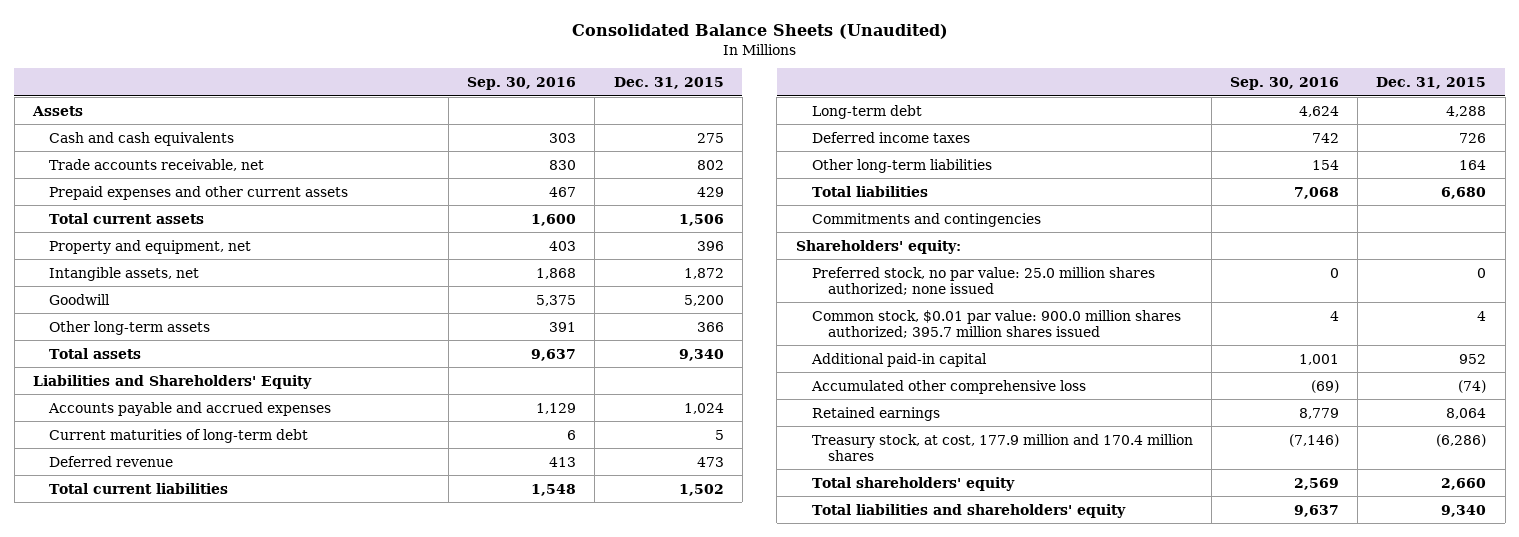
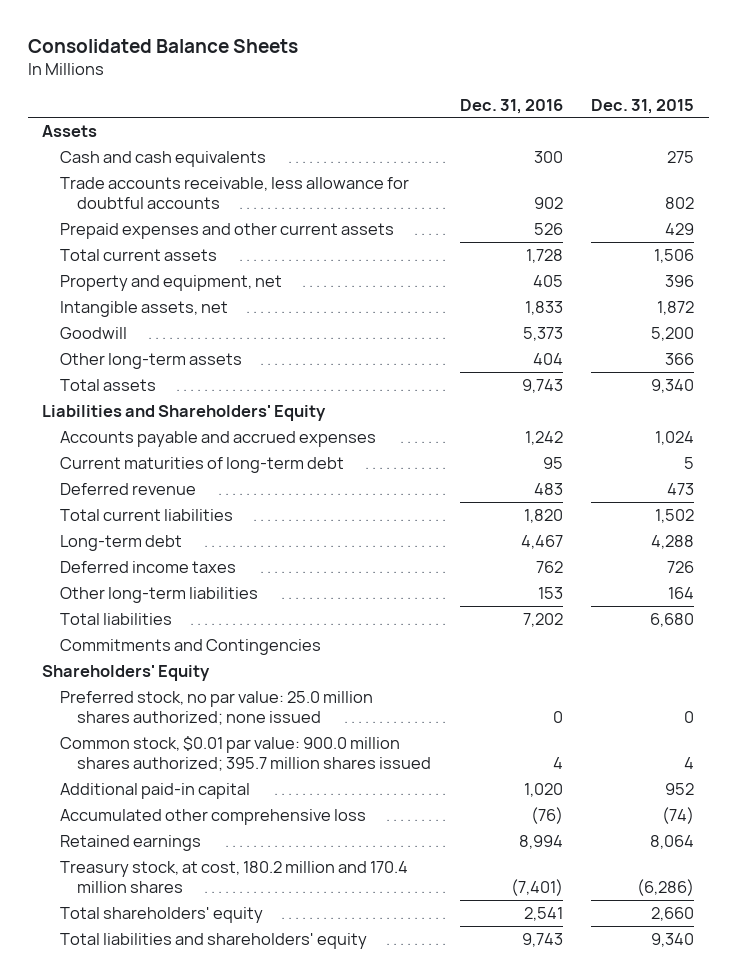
[571,23,948,39] Consolidated Balance Sheets (Unaudited) -> [28,39,299,54] Consolidated Balance Sheets
[467,77,577,91] Sep. 30, 2016 -> none
none -> [459,98,563,114] Dec. 31, 2016
[49,158,265,171] Trade accounts receivable, net -> [59,176,409,210] Trade accounts receivable, less allowance for doubtful accounts
[811,212,1041,227] Commitments and contingencies -> [59,638,321,655] Commitments and Contingencies
[795,239,961,254] Shareholders' equity: -> [42,664,211,681] Shareholders' Equity
[811,433,1193,461] Treasury stock, at cost, 177.9 million and 170.4 million shares -> [59,860,408,894] Treasury stock, at cost, 180.2 million and 170.4 million shares

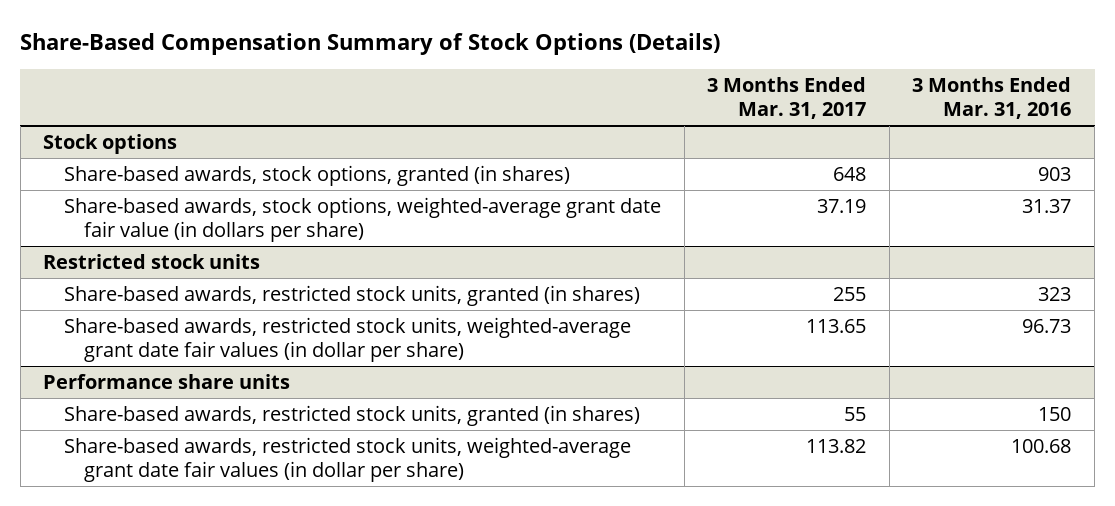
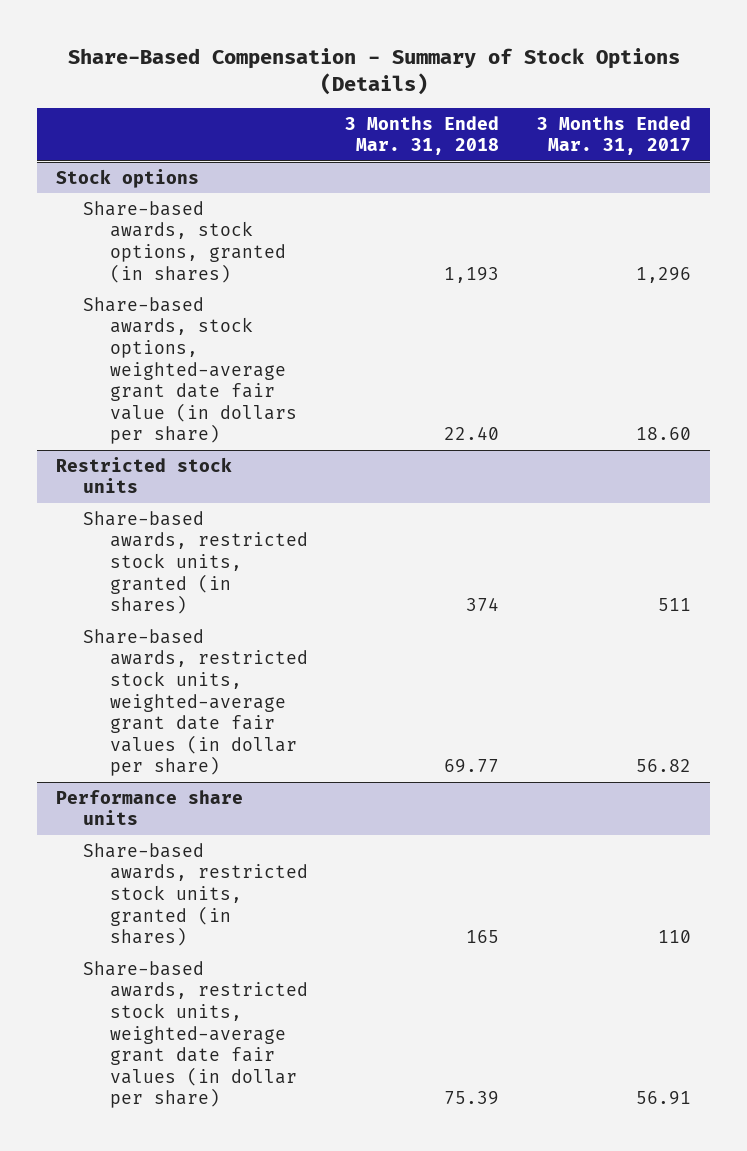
[20,33,721,56] Share-Based Compensation Summary of Stock Options (Details) -> [67,48,680,96] Share-Based Compensation - Summary of Stock Options (Details)
[912,77,1072,120] 3 Months Ended Mar. 31, 2016 -> none
none -> [345,115,500,156] 3 Months Ended Mar. 31, 2018
[833,167,867,182] 648 -> [636,266,692,283] 1,296
[817,199,867,214] 37.19 -> [636,427,692,441] 18.60
[833,287,867,302] 255 -> [658,598,692,612] 511
[806,319,867,334] 113.65 -> [636,759,692,773] 56.82
[844,407,867,422] 55 -> [658,930,692,944] 110
[806,439,867,454] 113.82 -> [636,1091,692,1106] 56.91

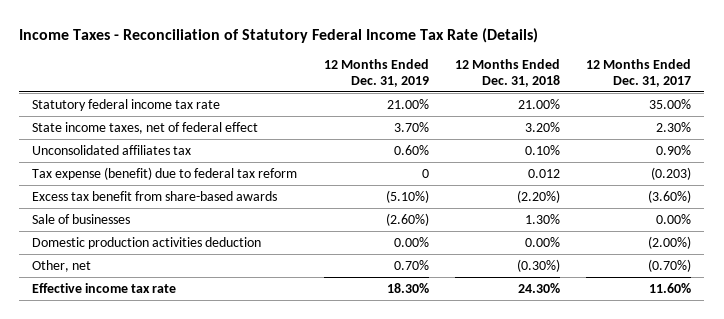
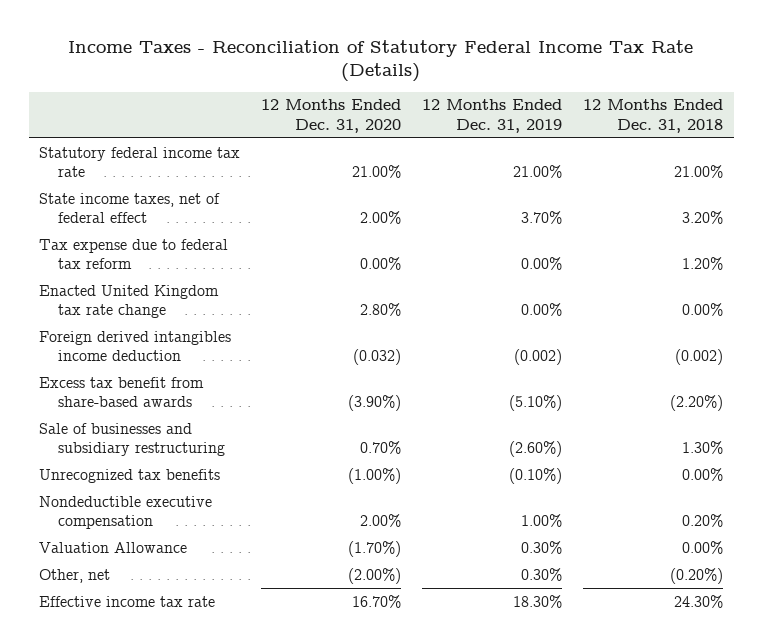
[586,59,692,87] 12 Months Ended Dec. 31, 2017 -> none
none -> [261,99,402,133] 12 Months Ended Dec. 31, 2020
[32,144,192,155] Unconsolidated affiliates tax -> none
[32,166,298,180] Tax expense (benefit) due to federal tax reform -> [39,238,229,269] Tax expense due to federal tax reform
[421,168,429,178] 0 -> [521,256,563,270] 0.00%
[528,168,561,178] 0.012 -> [682,256,724,270] 1.20%
none -> [39,284,220,318] Enacted United Kingdom tax rate change
none -> [39,330,232,361] Foreign derived intangibles income deduction
[32,236,262,249] Domestic production activities deduction -> none
[32,213,131,224] Sale of businesses -> [39,422,225,456] Sale of businesses and subsidiary restructuring
none -> [39,468,221,483] Unrecognized tax benefits
none -> [39,495,213,529] Nondeductible executive compensation
none -> [39,541,188,553] Valuation Allowance
[393,259,429,270] 0.70% -> [521,567,563,581] 0.30%
[517,258,561,272] (0.30%) -> [670,567,724,584] (0.20%)

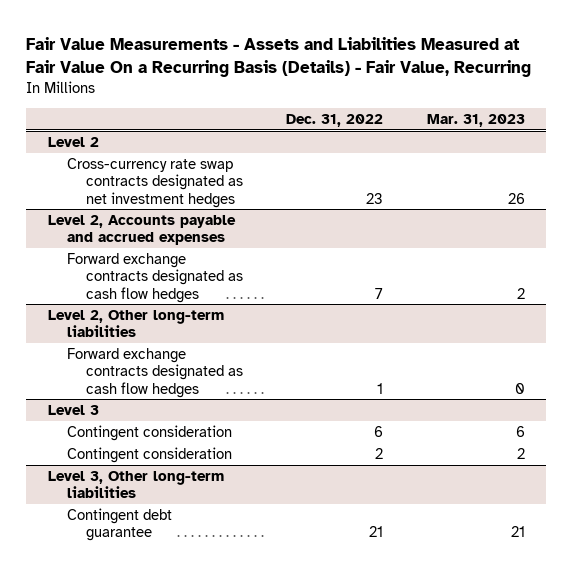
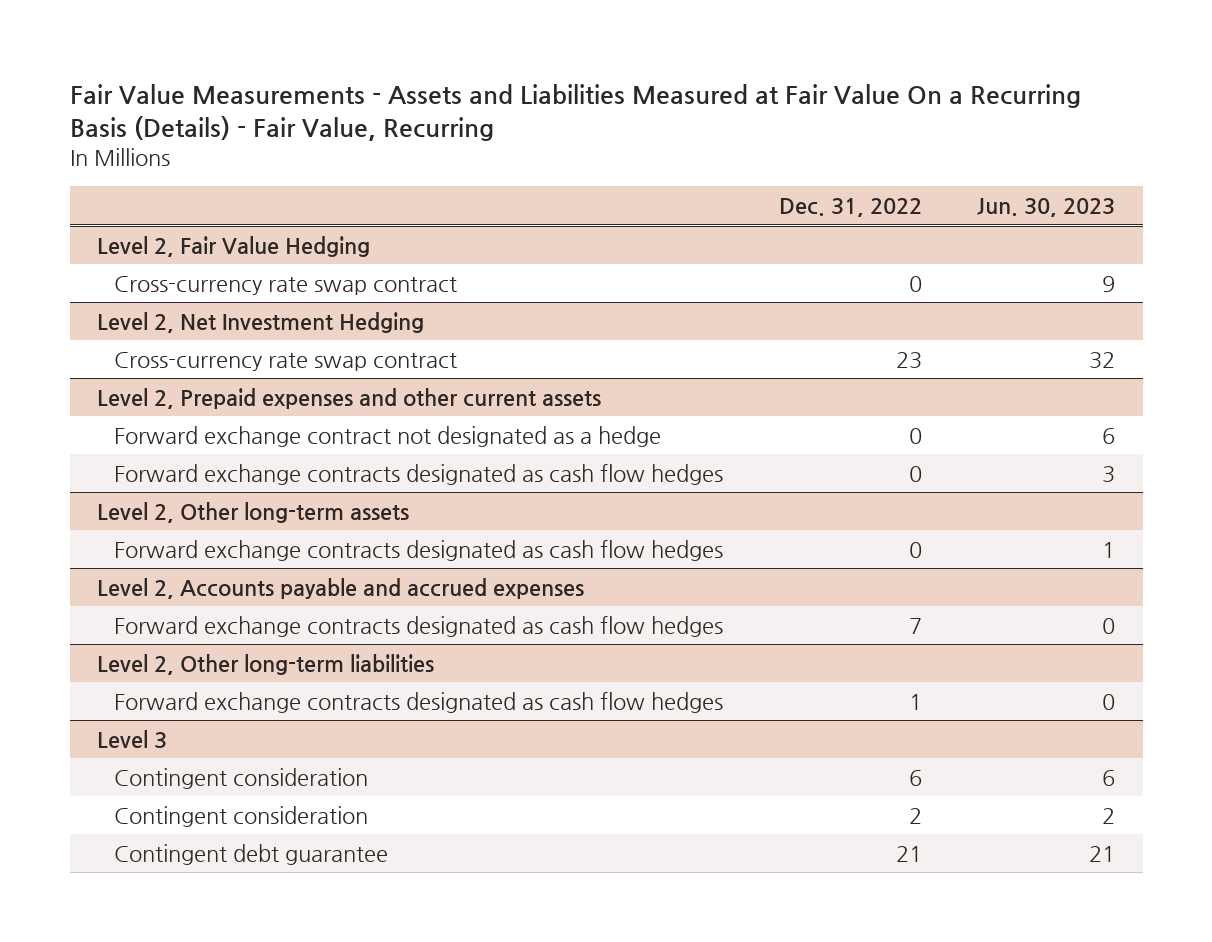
[426,113,525,127] Mar. 31, 2023 -> none
none -> [977,197,1116,217] Jun. 30, 2023
[48,136,100,147] Level 2 -> none
none -> [97,235,371,257] Level 2, Fair Value Hedging
[66,157,243,208] Cross-currency rate swap contracts designated as net investment hedges -> [114,275,458,295] Cross-currency rate swap contract
[366,192,384,204] 23 -> [908,275,922,292] 0
none -> [97,311,425,333] Level 2, Net Investment Hedging
none -> [114,351,458,371] Cross-currency rate swap contract
none -> [97,387,602,409] Level 2, Prepaid expenses and other current assets
none -> [114,425,662,447] Forward exchange contract not designated as a hedge
none -> [114,463,724,485] Forward exchange contracts designated as cash flow hedges
none -> [97,501,410,523] Level 2, Other long-term assets
none -> [114,539,724,561] Forward exchange contracts designated as cash flow hedges
[48,470,225,499] Level 3, Other long-term liabilities -> none

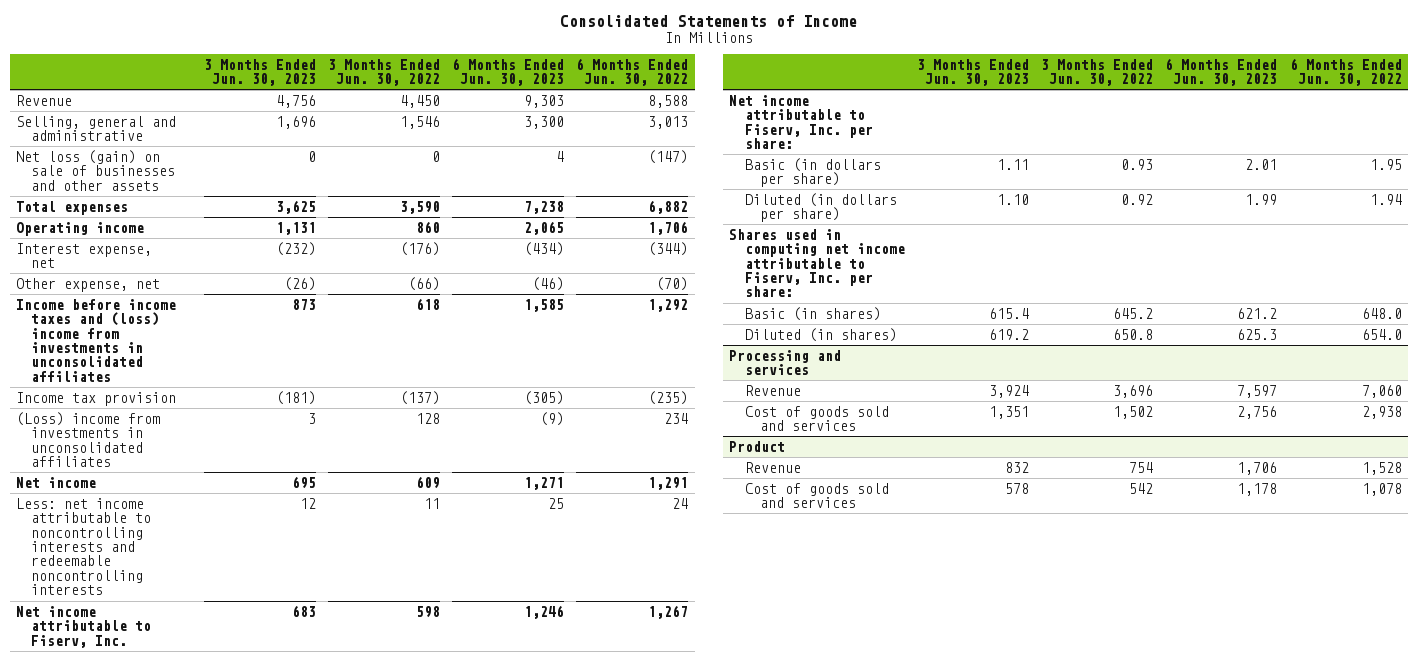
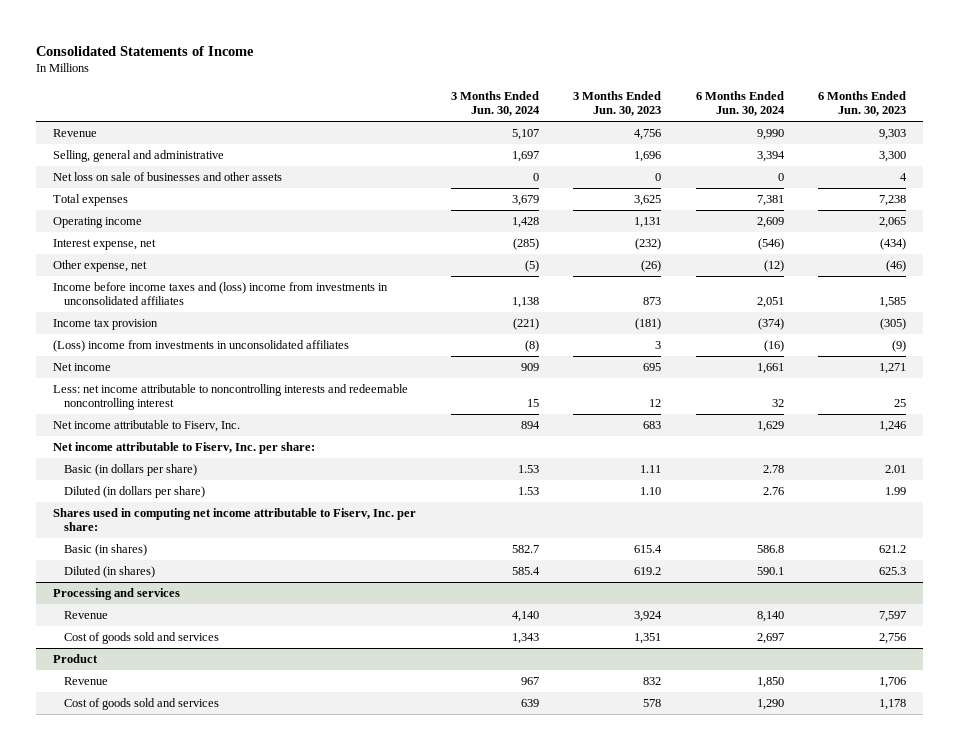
[327,58,440,86] 3 Months Ended Jun. 30, 2022 -> none
[576,57,689,86] 6 Months Ended Jun. 30, 2022 -> none
none -> [450,90,540,117] 3 Months Ended Jun. 30, 2024
none -> [695,90,785,117] 6 Months Ended Jun. 30, 2024
[15,149,176,191] Net loss (gain) on sale of businesses and other assets -> [53,172,283,182] Net loss on sale of businesses and other assets
[15,497,152,596] Less: net income attributable to noncontrolling interests and redeemable noncontrolling interests -> [53,384,409,411] Less: net income attributable to noncontrolling interests and redeemable noncontrolling interest

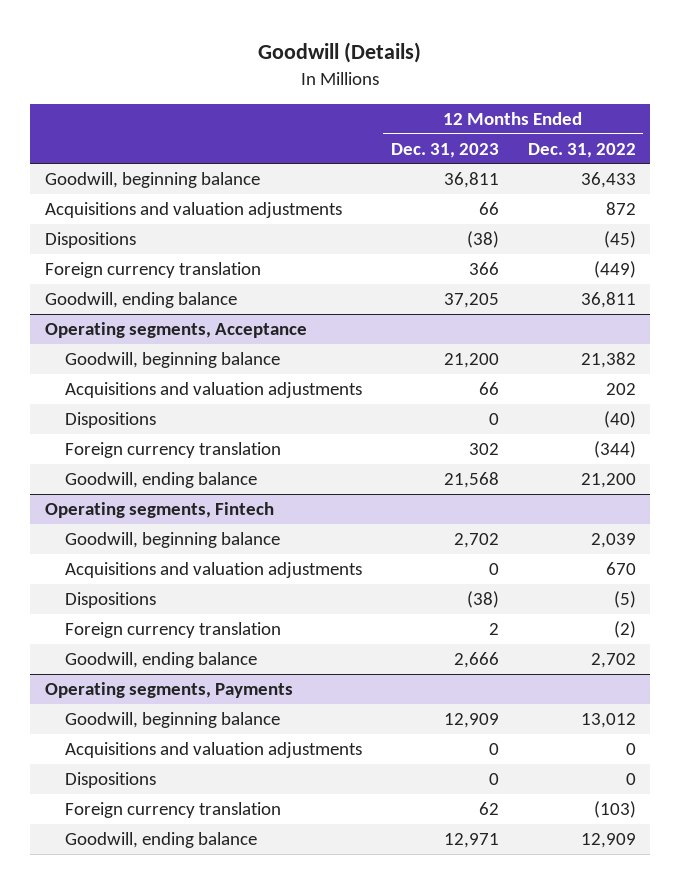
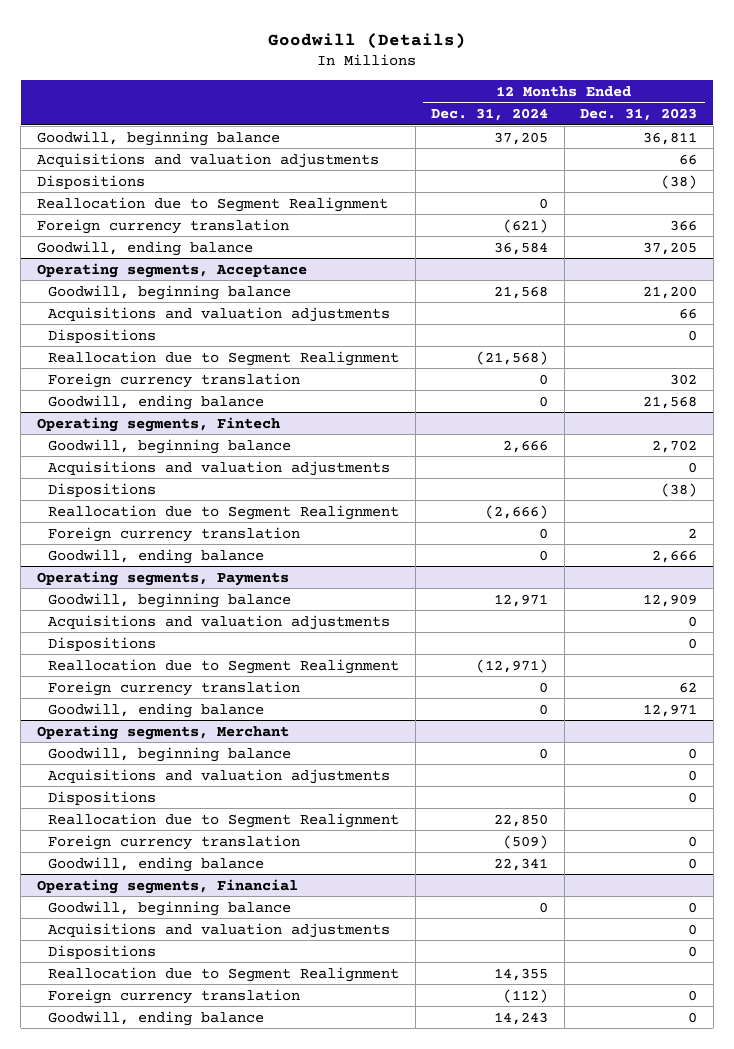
[527,142,636,158] Dec. 31, 2022 -> none
none -> [431,108,549,122] Dec. 31, 2024
none -> [36,196,388,212] Reallocation due to Segment Realignment
none -> [48,350,400,366] Reallocation due to Segment Realignment
none -> [48,504,400,520] Reallocation due to Segment Realignment
none -> [48,658,400,674] Reallocation due to Segment Realignment
none -> [36,724,289,740] Operating segments, Merchant
none -> [48,746,292,762] Goodwill, beginning balance
none -> [48,768,391,784] Acquisitions and valuation adjustments
none -> [48,790,157,805] Dispositions
none -> [48,812,400,828] Reallocation due to Segment Realignment
none -> [48,834,301,850] Foreign currency translation
none -> [48,856,265,872] Goodwill, ending balance
none -> [36,878,298,894] Operating segments, Financial
none -> [48,900,292,916] Goodwill, beginning balance
none -> [48,922,391,938] Acquisitions and valuation adjustments
none -> [48,944,157,959] Dispositions
none -> [48,966,400,982] Reallocation due to Segment Realignment
none -> [48,988,301,1004] Foreign currency translation
none -> [48,1010,265,1026] Goodwill, ending balance

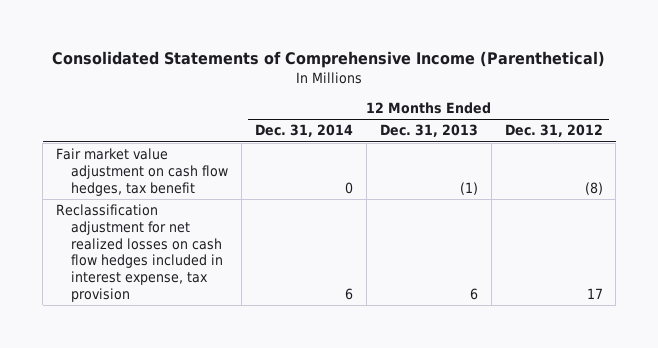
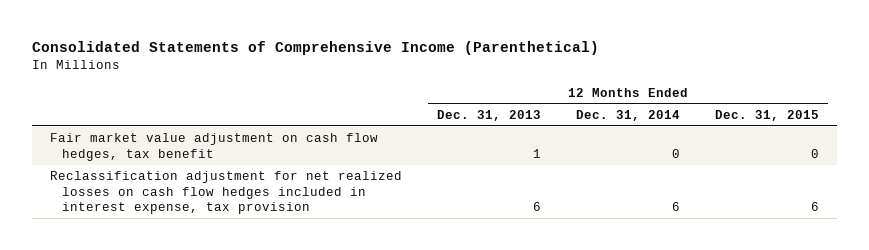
[504,124,603,138] Dec. 31, 2012 -> none
none -> [715,109,820,121] Dec. 31, 2015
[459,181,478,195] (1) -> [532,148,541,158] 1

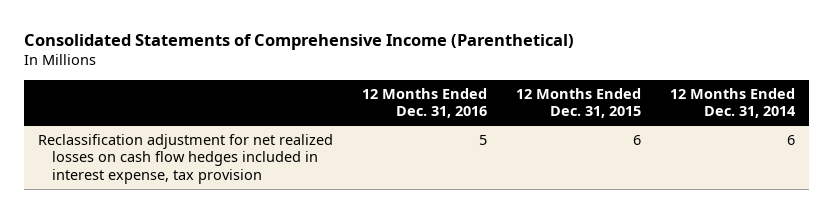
[436,109,541,121] Dec. 31, 2013 -> none
none -> [361,88,487,119] 12 Months Ended Dec. 31, 2016
[49,133,378,161] Fair market value adjustment on cash flow hedges, tax benefit -> none

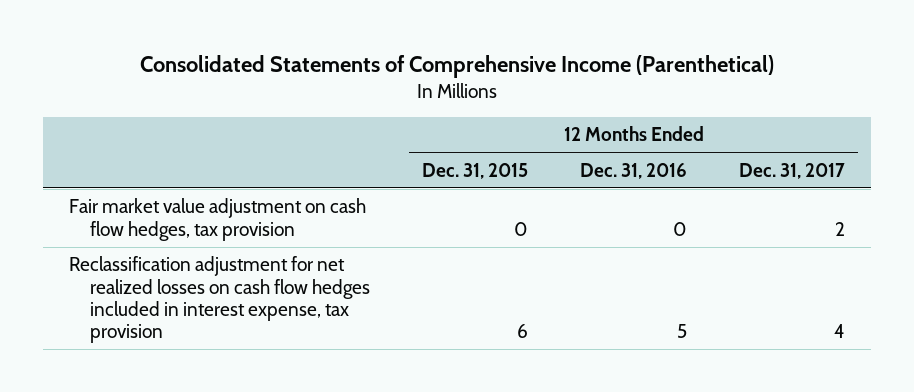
[669,88,796,119] 12 Months Ended Dec. 31, 2014 -> none
none -> [739,162,846,179] Dec. 31, 2017
none -> [68,198,366,241] Fair market value adjustment on cash flow hedges, tax provision

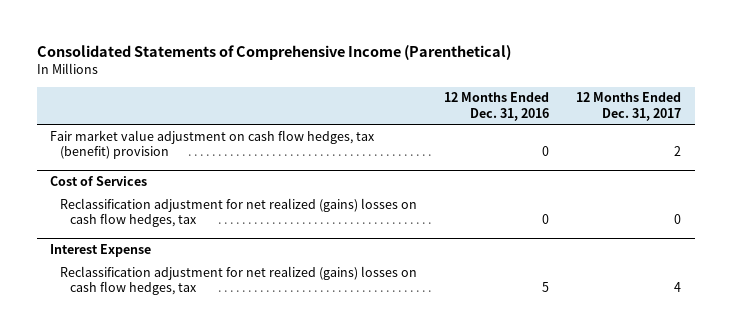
[422,162,529,179] Dec. 31, 2015 -> none
[68,198,366,241] Fair market value adjustment on cash flow hedges, tax provision -> [50,129,376,160] Fair market value adjustment on cash flow hedges, tax (benefit) provision
none -> [50,176,148,187] Cost of Services
[68,256,371,343] Reclassification adjustment for net realized losses on cash flow hedges included in interest expense, tax provision -> [60,197,418,228] Reclassification adjustment for net realized (gains) losses on cash flow hedges, tax
[677,323,688,338] 5 -> [542,214,550,225] 0
[834,323,846,338] 4 -> [674,214,682,225] 0
none -> [50,244,152,258] Interest Expense
none -> [60,265,418,296] Reclassification adjustment for net realized (gains) losses on cash flow hedges, tax

